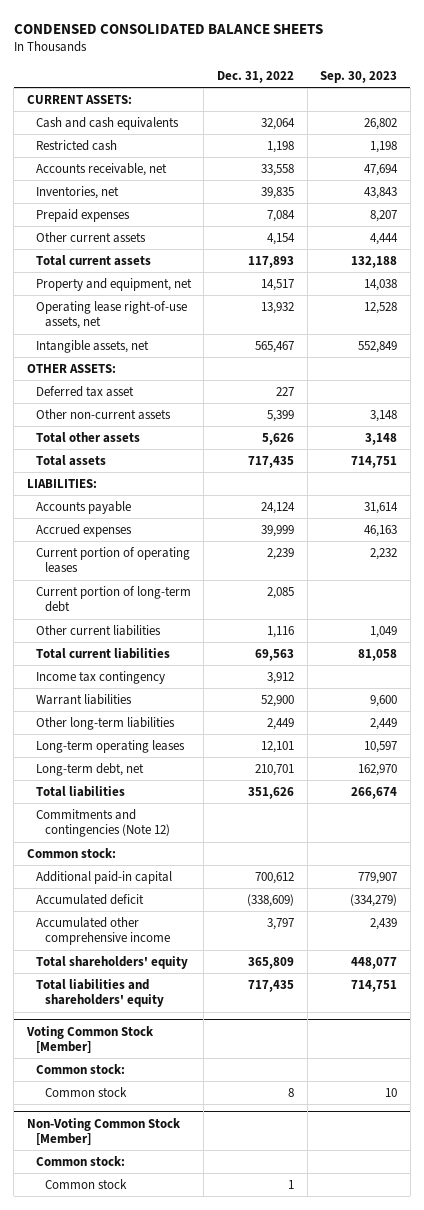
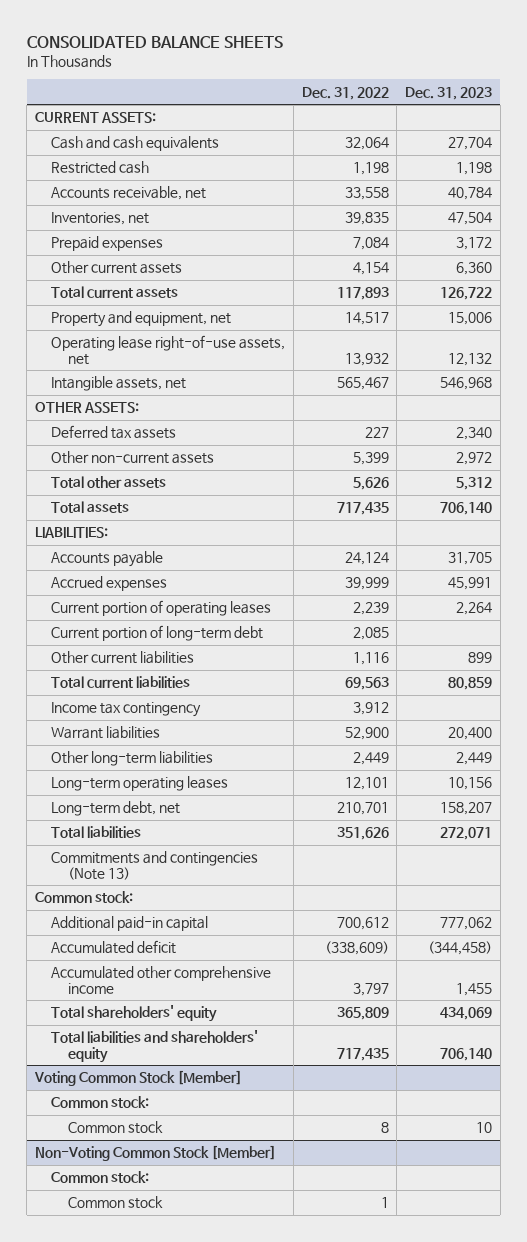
[13,23,323,34] CONDENSED CONSOLIDATED BALANCE SHEETS -> [26,35,283,48] CONSOLIDATED BALANCE SHEETS
[320,70,398,83] Sep. 30, 2023 -> none
none -> [404,86,492,100] Dec. 31, 2023
[35,385,134,397] Deferred tax asset -> [51,425,177,440] Deferred tax assets
[35,808,170,838] Commitments and contingencies (Note 12) -> [51,851,259,880] Commitments and contingencies (Note 13)

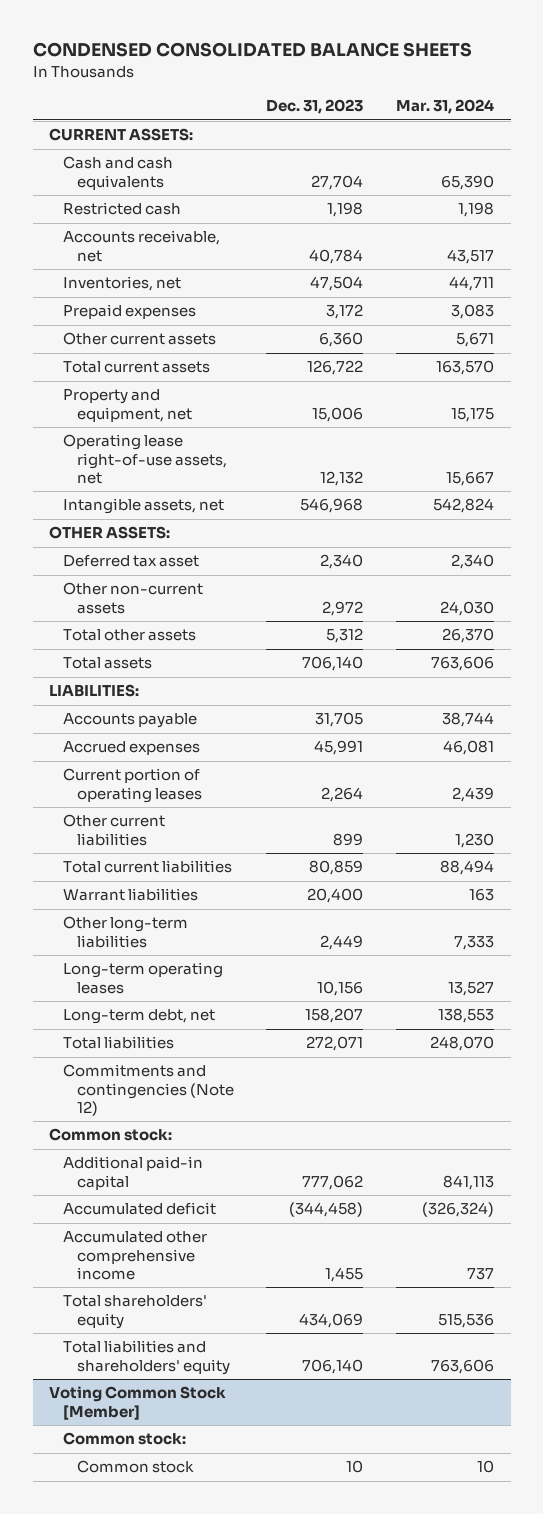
[26,35,283,48] CONSOLIDATED BALANCE SHEETS -> [32,42,472,58] CONDENSED CONSOLIDATED BALANCE SHEETS
[301,86,389,100] Dec. 31, 2022 -> none
none -> [396,99,495,115] Mar. 31, 2024
[51,425,177,440] Deferred tax assets -> [62,555,199,568] Deferred tax asset
[51,625,264,642] Current portion of long-term debt -> none
[51,702,202,718] Income tax contingency -> none
[51,851,259,880] Commitments and contingencies (Note 13) -> [62,1064,234,1117] Commitments and contingencies (Note 12)
[35,1145,277,1162] Non-Voting Common Stock [Member] -> none
[51,1171,150,1184] Common stock: -> none
[67,1196,163,1210] Common stock -> none

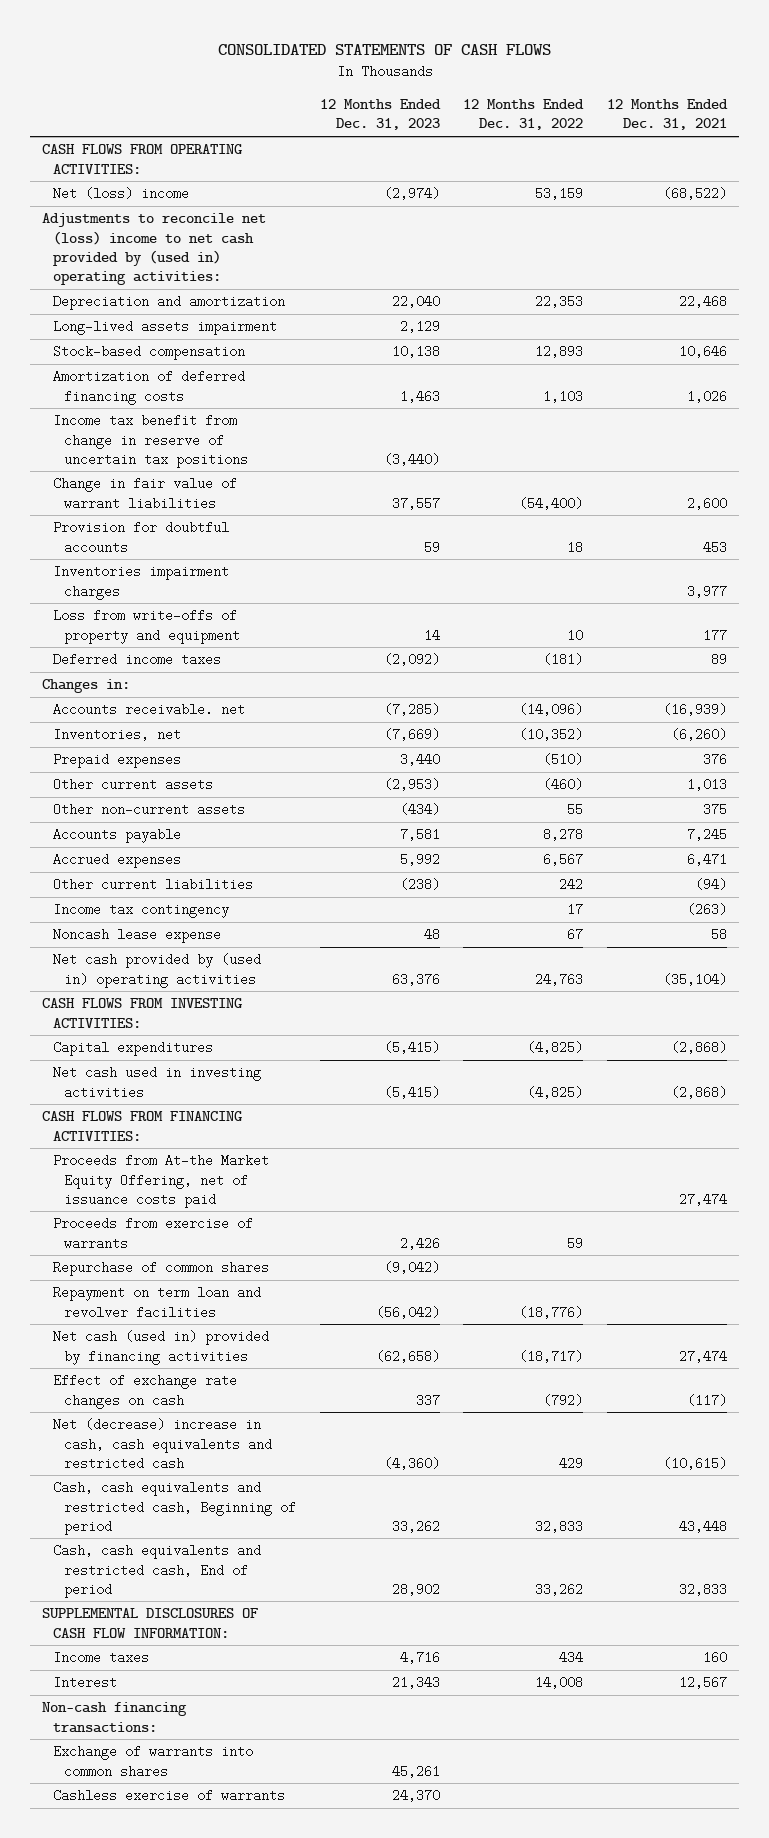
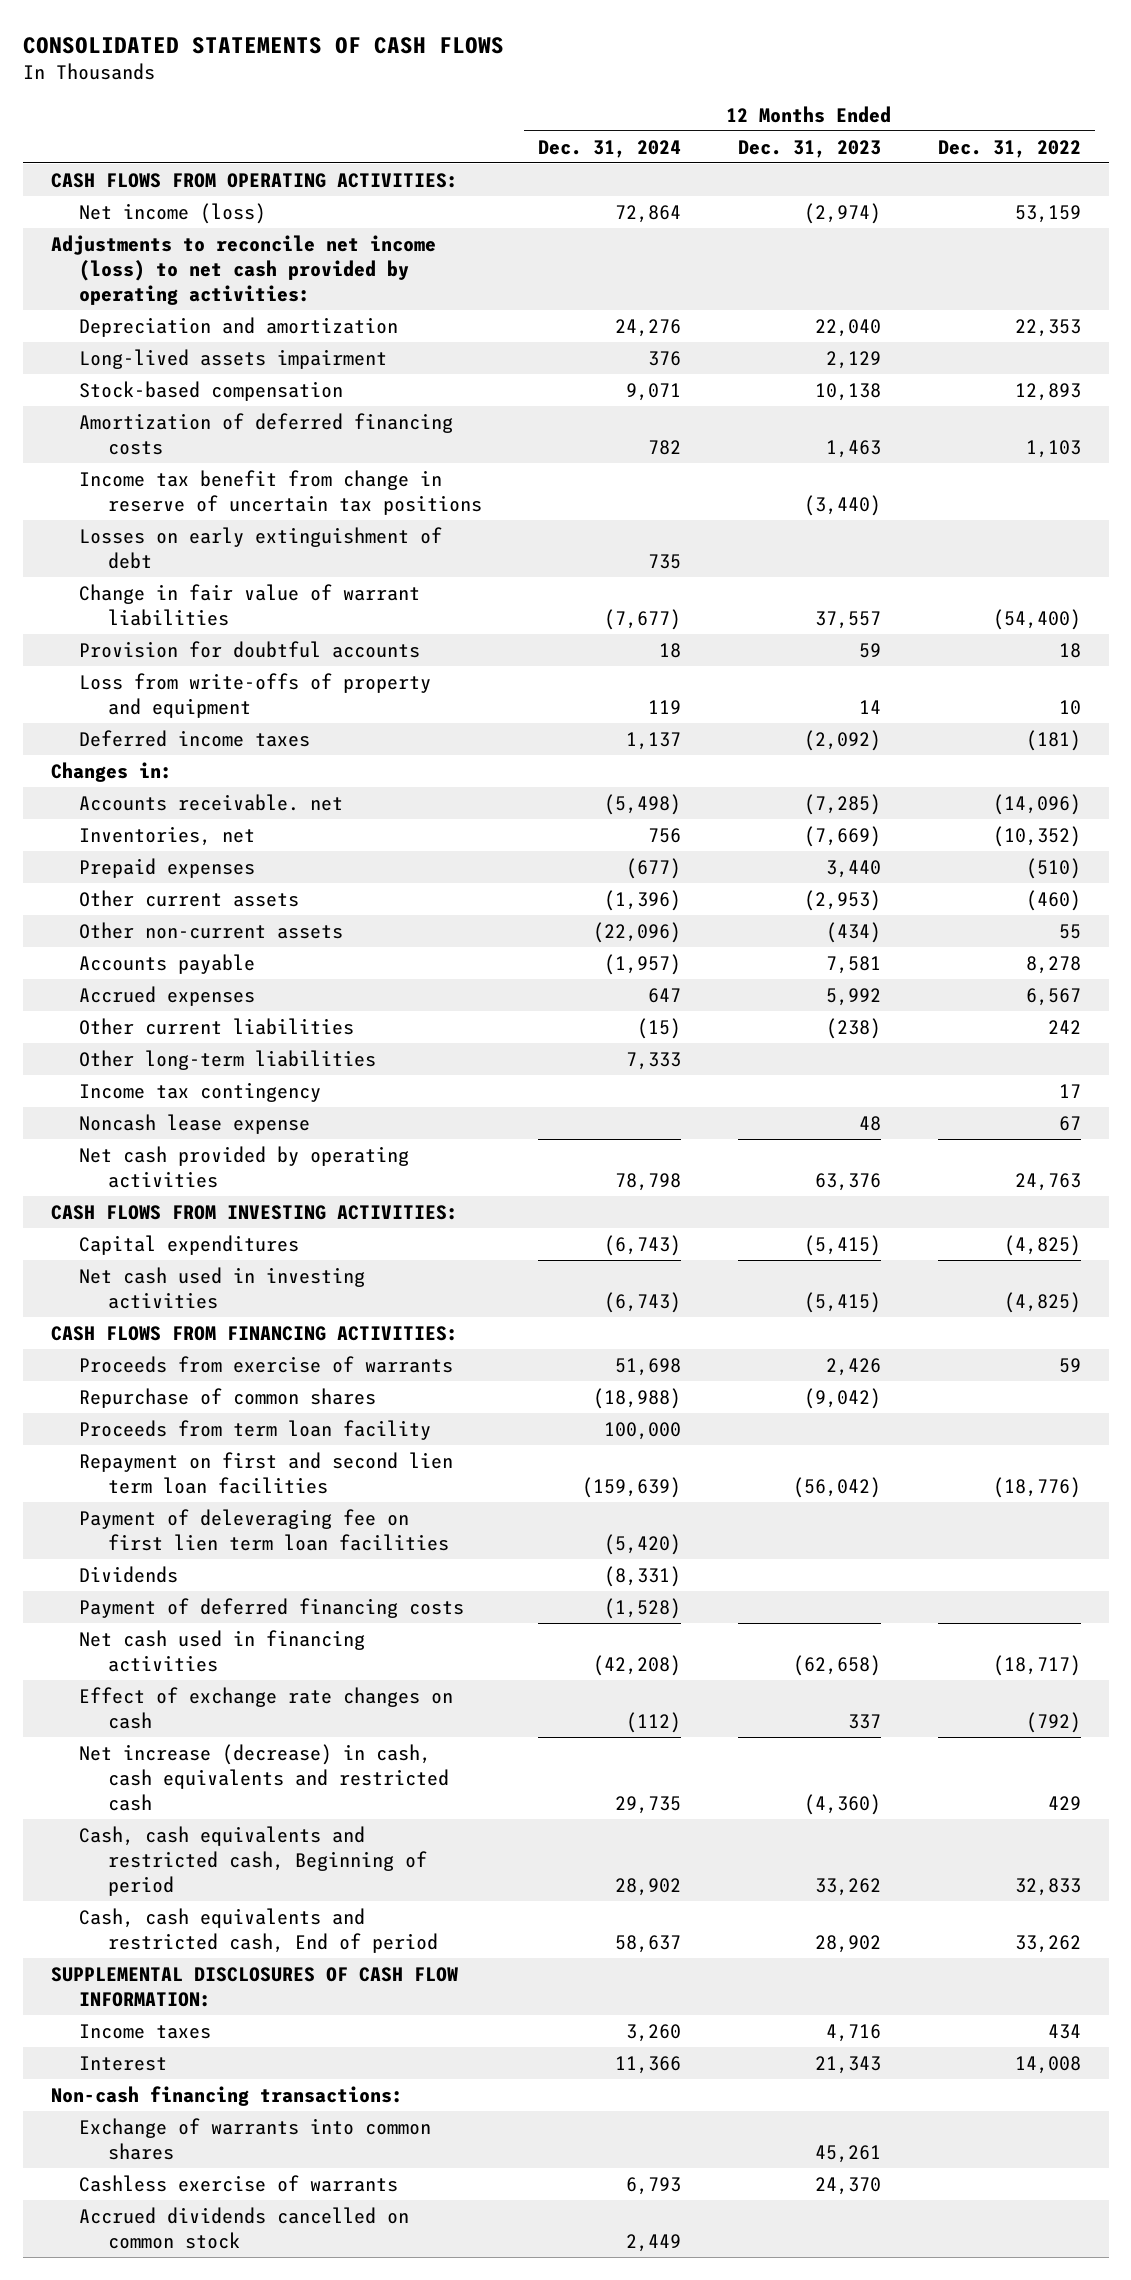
[607,99,729,131] 12 Months Ended Dec. 31, 2021 -> none
none -> [538,139,682,158] Dec. 31, 2024
[53,187,190,201] Net (loss) income -> [79,202,267,224] Net income (loss)
[42,213,267,285] Adjustments to reconcile net (loss) income to net cash provided by (used in) operating activities: -> [50,234,436,306] Adjustments to reconcile net income (loss) to net cash provided by operating activities:
none -> [79,526,443,569] Losses on early extinguishment of debt
[53,565,230,600] Inventories impairment charges -> none
none -> [79,1049,377,1070] Other long-term liabilities
[53,953,262,988] Net cash provided by (used in) operating activities -> [79,1145,410,1188] Net cash provided by operating activities
[53,1154,270,1208] Proceeds from At-the Market Equity Offering, net of issuance costs paid -> none
none -> [79,1419,432,1440] Proceeds from term loan facility
[53,1286,262,1319] Repayment on term loan and revolver facilities -> [79,1451,454,1494] Repayment on first and second lien term loan facilities
none -> [79,1508,449,1551] Payment of deleveraging fee on first lien term loan facilities
none -> [79,1565,179,1583] Dividends
none -> [79,1597,465,1618] Payment of deferred financing costs
[53,1330,270,1365] Net cash (used in) provided by financing activities -> [79,1629,366,1672] Net cash used in financing activities
[53,1418,273,1470] Net (decrease) increase in cash, cash equivalents and restricted cash -> [79,1743,449,1812] Net increase (decrease) in cash, cash equivalents and restricted cash
none -> [79,2206,410,2249] Accrued dividends cancelled on common stock

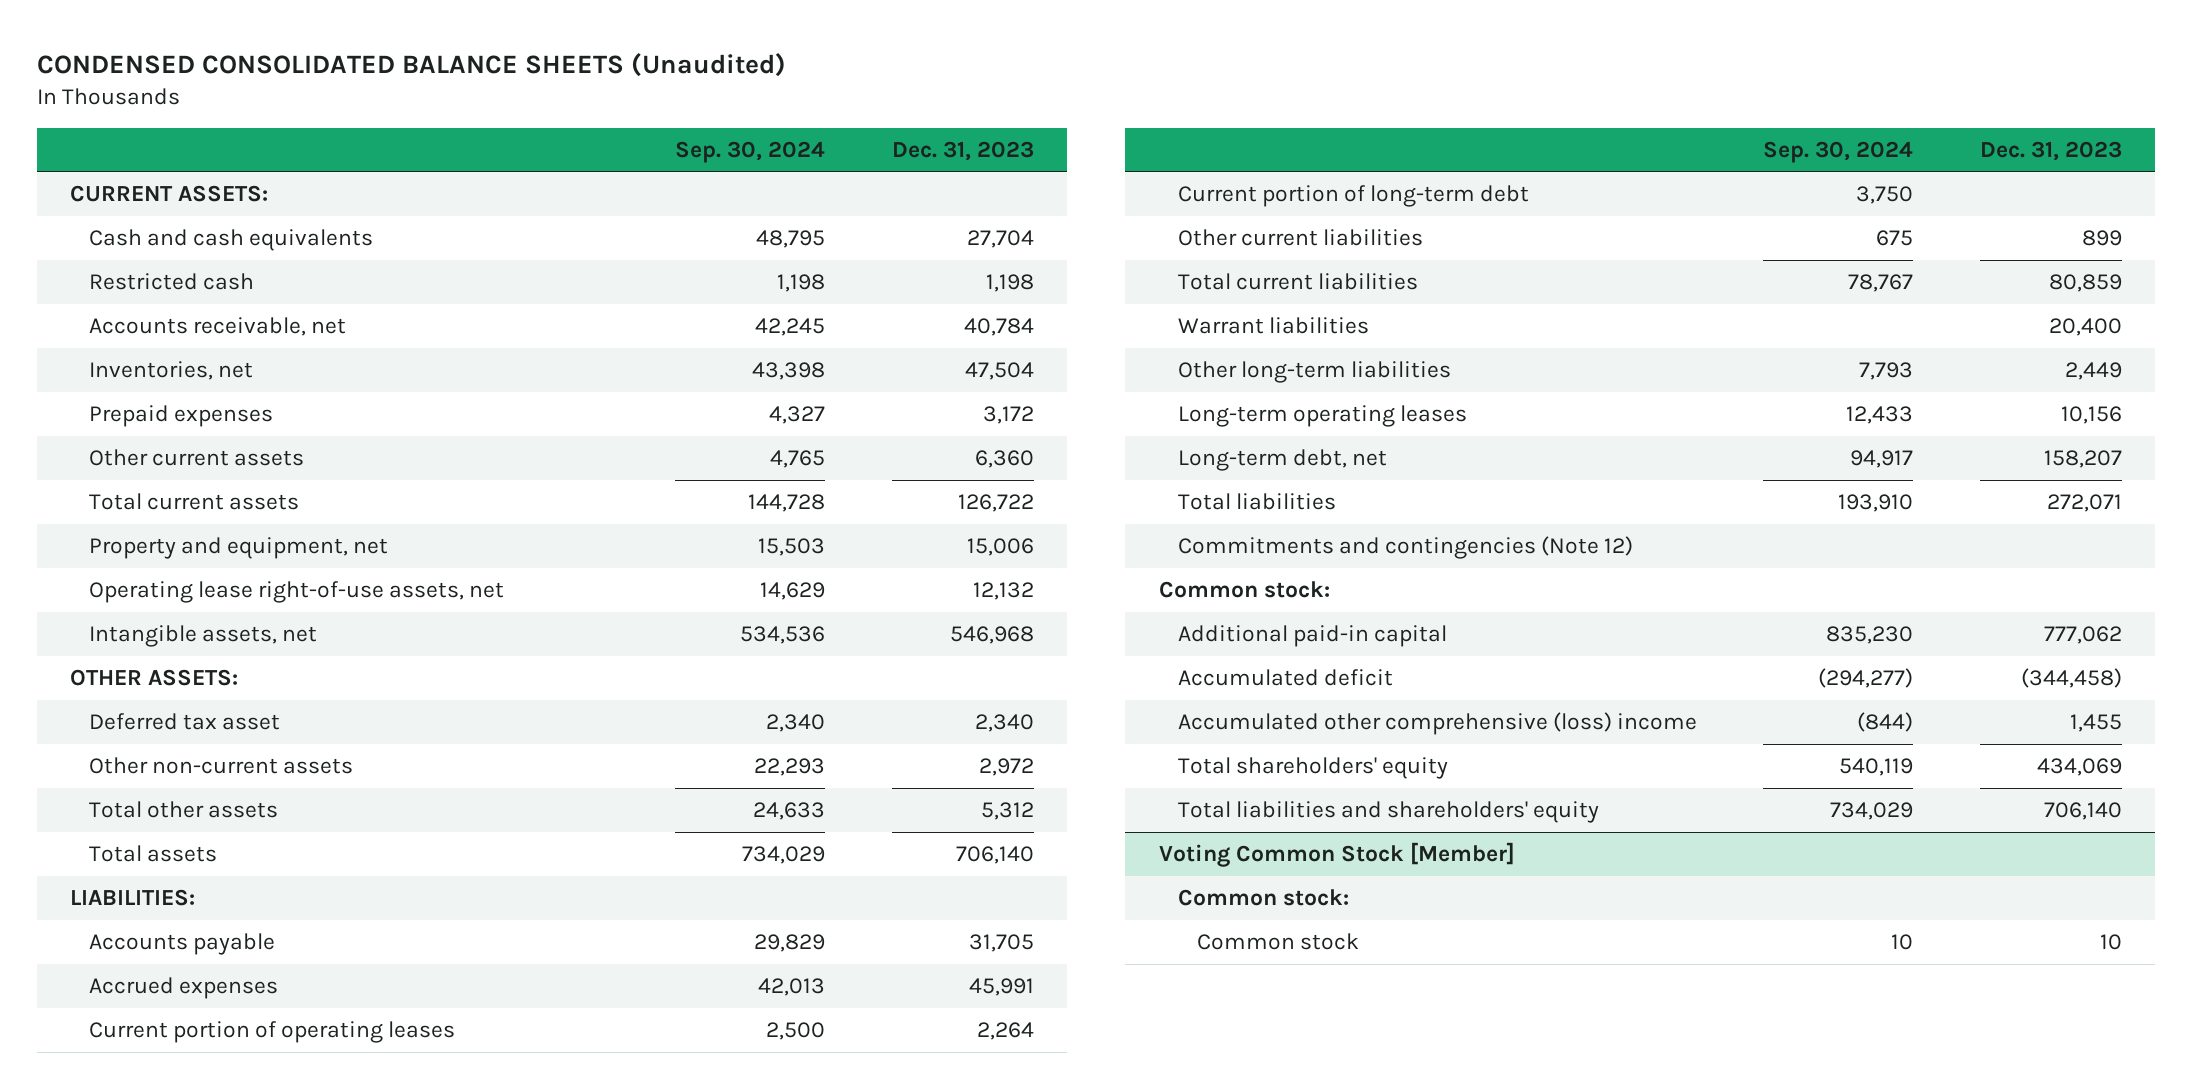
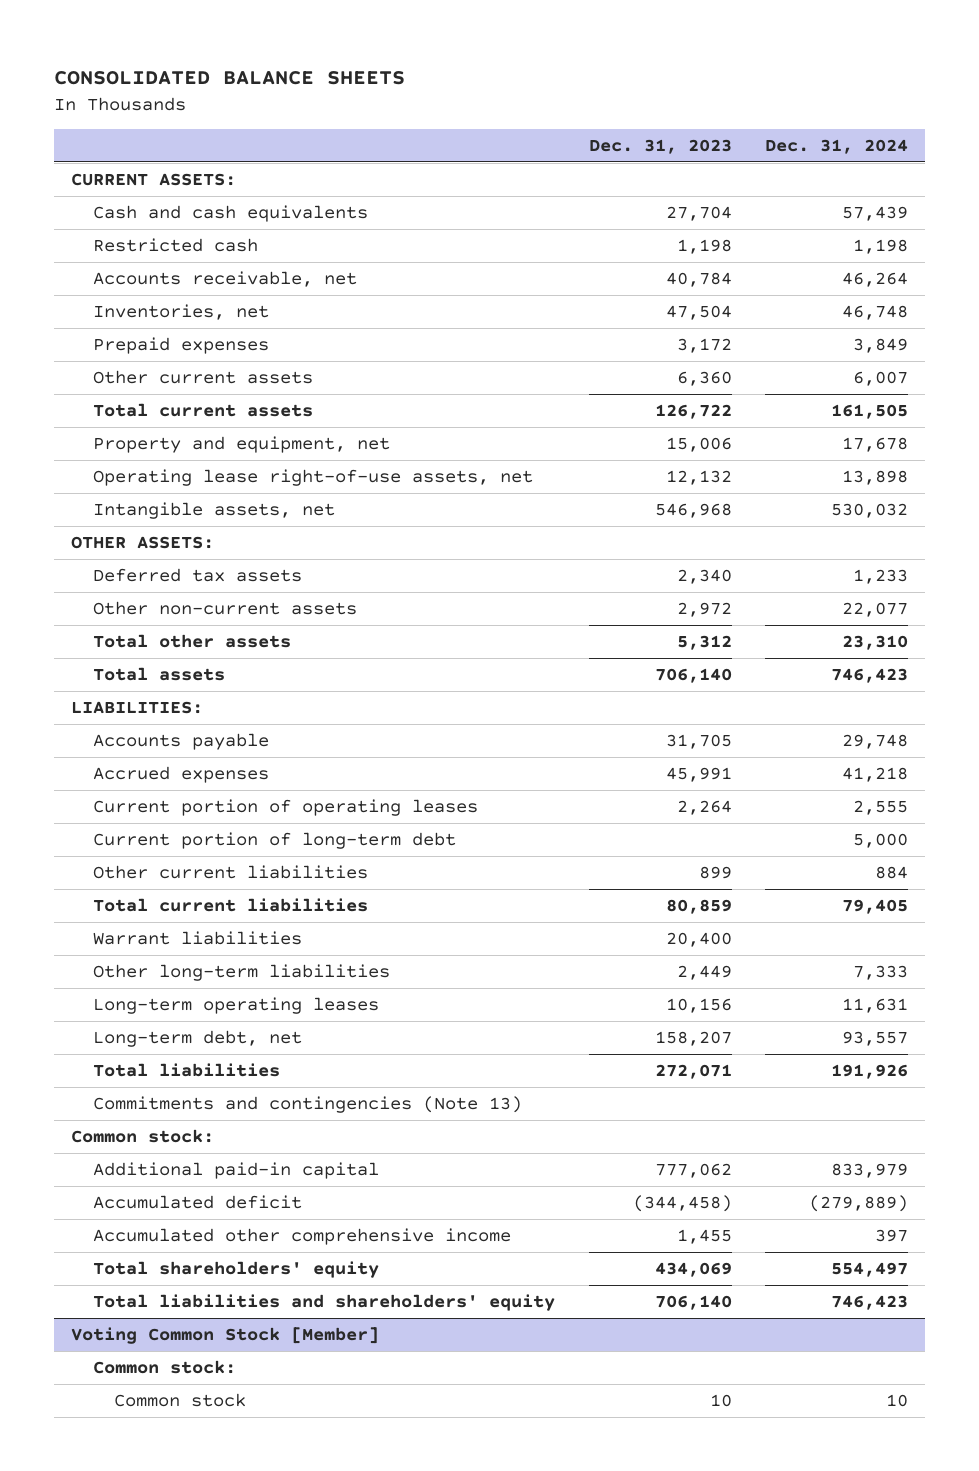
[36,53,786,78] CONDENSED CONSOLIDATED BALANCE SHEETS (Unaudited) -> [54,70,406,85] CONSOLIDATED BALANCE SHEETS
[675,140,826,163] Sep. 30, 2024 -> none
none -> [765,138,909,154] Dec. 31, 2024
[89,713,281,731] Deferred tax asset -> [92,568,302,583] Deferred tax assets
[1177,536,1633,560] Commitments and contingencies (Note 12) -> [92,1096,522,1114] Commitments and contingencies (Note 13)
[1177,712,1697,736] Accumulated other comprehensive (loss) income -> [92,1228,511,1246] Accumulated other comprehensive income

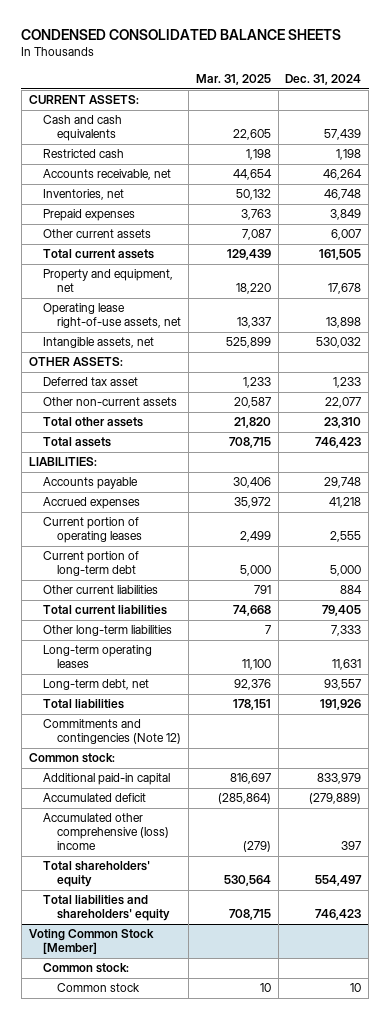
[54,70,406,85] CONSOLIDATED BALANCE SHEETS -> [21,28,342,40] CONDENSED CONSOLIDATED BALANCE SHEETS
[588,138,732,154] Dec. 31, 2023 -> none
none -> [195,73,271,85] Mar. 31, 2025
[92,568,302,583] Deferred tax assets -> [42,377,138,387] Deferred tax asset
[92,931,302,946] Warrant liabilities -> none
[92,1096,522,1114] Commitments and contingencies (Note 13) -> [42,719,181,745] Commitments and contingencies (Note 12)
[92,1228,511,1246] Accumulated other comprehensive income -> [42,813,169,851] Accumulated other comprehensive (loss) income

